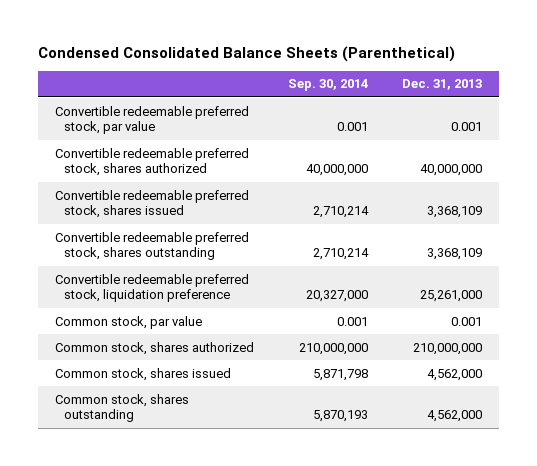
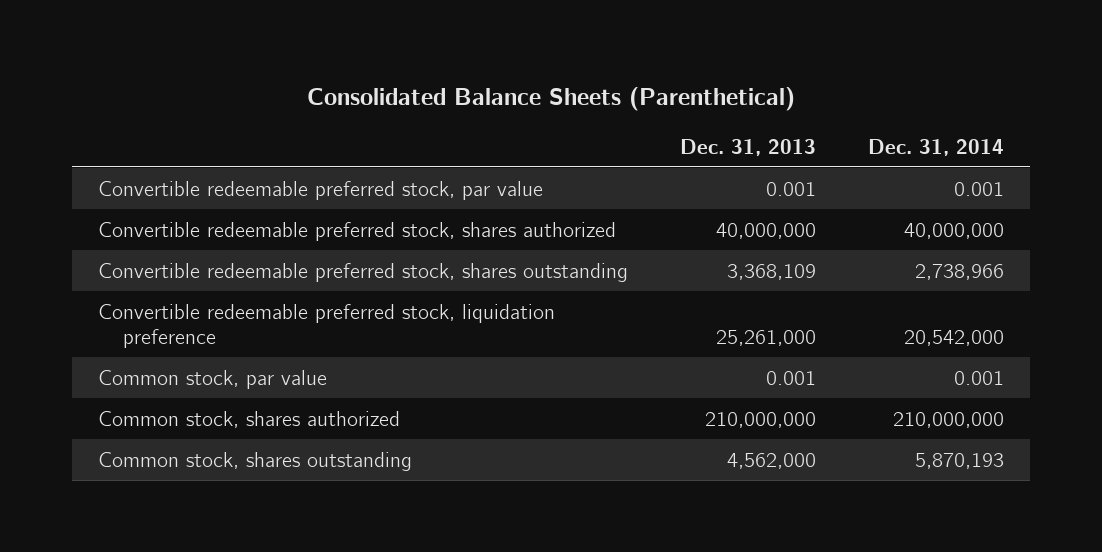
[37,45,455,62] Condensed Consolidated Balance Sheets (Parenthetical) -> [307,86,796,111] Consolidated Balance Sheets (Parenthetical)
[287,79,368,92] Sep. 30, 2014 -> none
none -> [867,138,1004,156] Dec. 31, 2014
[54,189,249,219] Convertible redeemable preferred stock, shares issued -> none
[54,367,231,381] Common stock, shares issued -> none

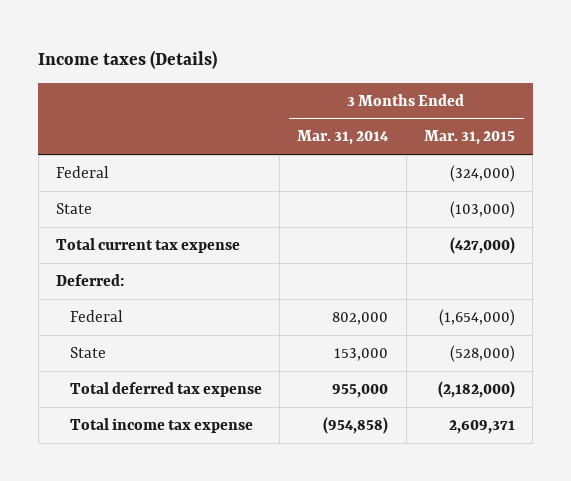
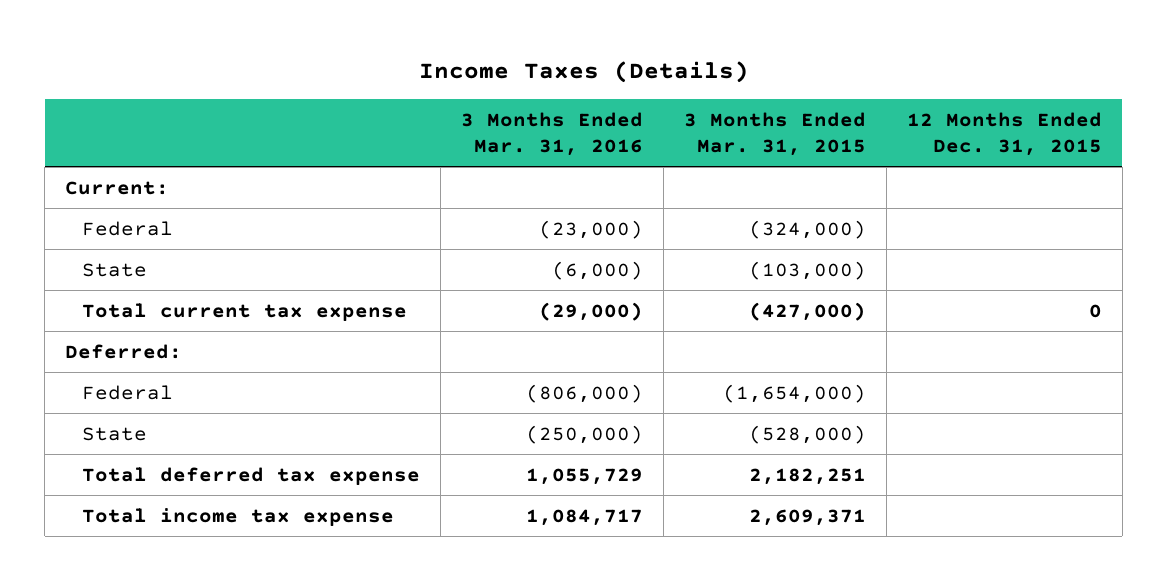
[38,50,218,70] Income taxes (Details) -> [418,60,749,83] Income Taxes (Details)
[297,130,390,146] Mar. 31, 2014 -> none
none -> [461,111,644,157] 3 Months Ended Mar. 31, 2016
none -> [906,111,1102,157] 12 Months Ended Dec. 31, 2015
none -> [65,180,170,195] Current:
[437,380,515,398] (2,182,000) -> [749,467,867,485] 2,182,251

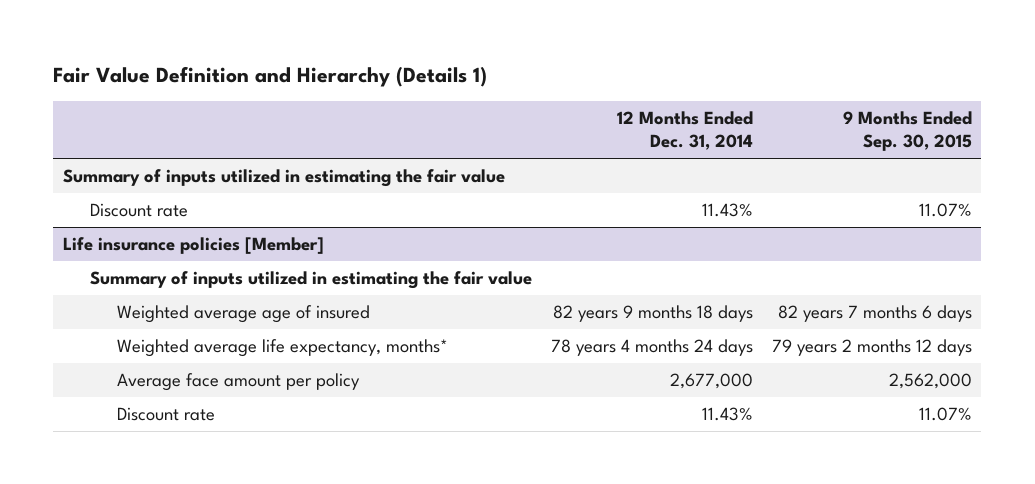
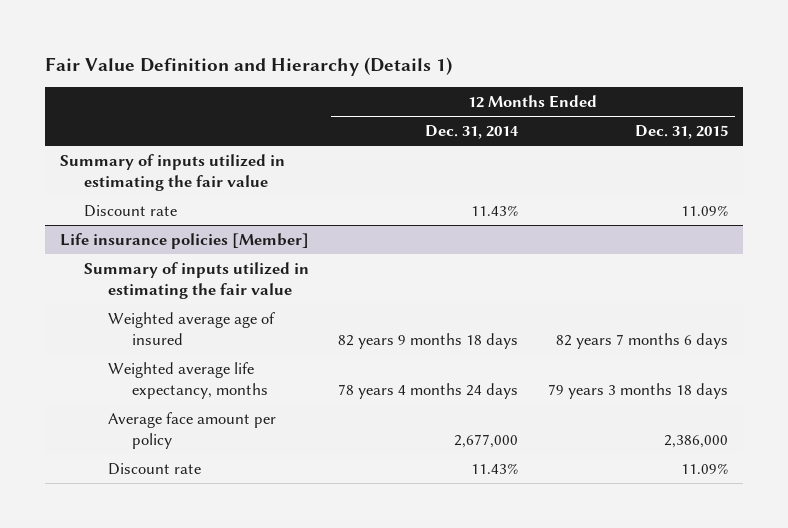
[842,110,972,152] 9 Months Ended Sep. 30, 2015 -> none
none -> [635,125,729,140] Dec. 31, 2015
[116,339,448,358] Weighted average life expectancy, months* -> [107,361,269,400] Weighted average life expectancy, months

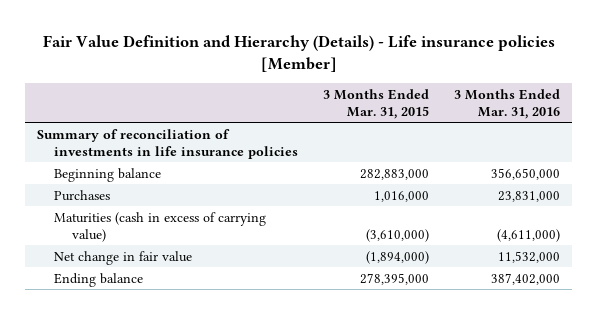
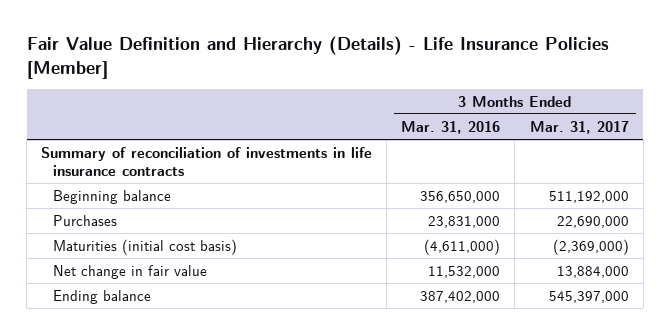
[42,34,555,72] Fair Value Definition and Hierarchy (Details) - Life insurance policies [Member] -> [26,36,609,79] Fair Value Definition and Hierarchy (Details) - Life Insurance Policies [Member]
[323,88,430,119] 3 Months Ended Mar. 31, 2015 -> none
none -> [529,120,629,134] Mar. 31, 2017
[37,128,299,159] Summary of reconciliation of investments in life insurance policies -> [41,146,373,176] Summary of reconciliation of investments in life insurance contracts
[54,211,267,242] Maturities (cash in excess of carrying value) -> [52,238,237,255] Maturities (initial cost basis)

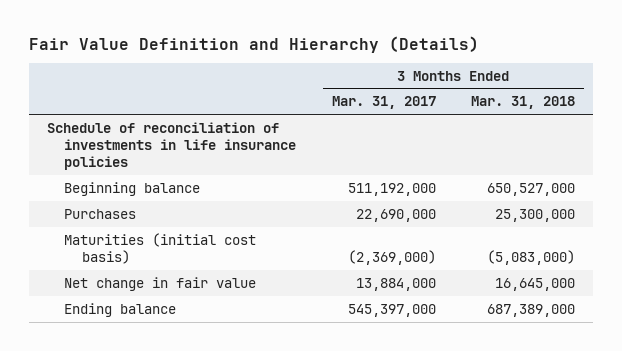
[26,36,609,79] Fair Value Definition and Hierarchy (Details) - Life Insurance Policies [Member] -> [28,35,479,53] Fair Value Definition and Hierarchy (Details)
[401,120,501,134] Mar. 31, 2016 -> none
none -> [471,96,576,110] Mar. 31, 2018
[41,146,373,176] Summary of reconciliation of investments in life insurance contracts -> [46,121,297,171] Schedule of reconciliation of investments in life insurance policies

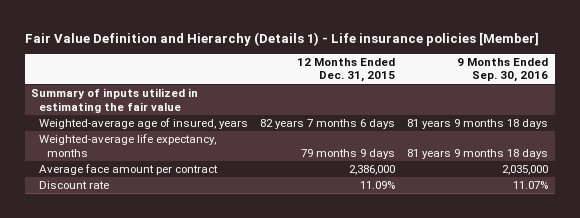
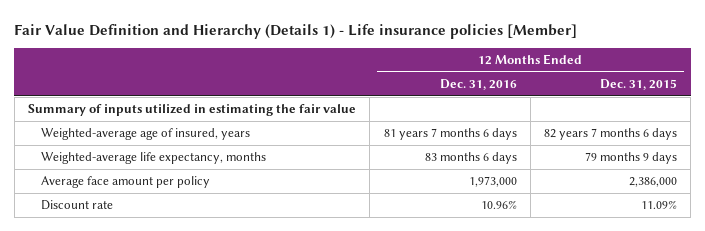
[457,58,549,83] 9 Months Ended Sep. 30, 2016 -> none
none -> [439,78,517,90] Dec. 31, 2016
[39,164,219,176] Average face amount per contract -> [41,176,211,189] Average face amount per policy

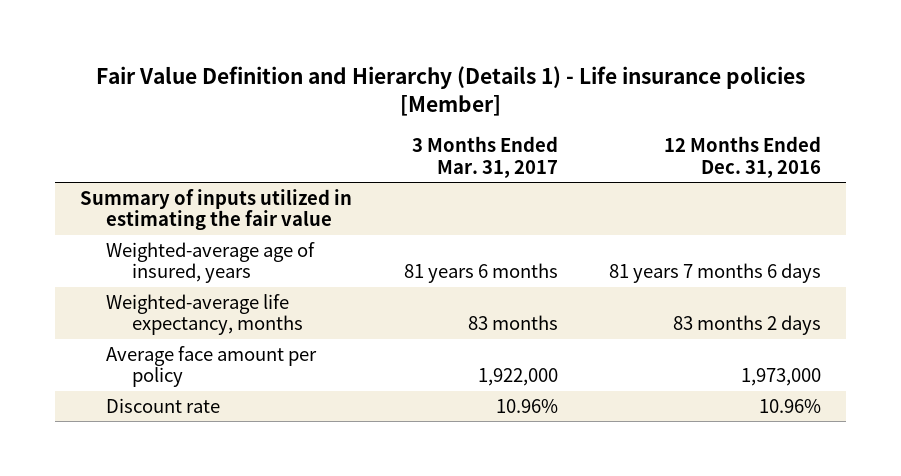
[600,78,678,90] Dec. 31, 2015 -> none
none -> [411,136,558,178] 3 Months Ended Mar. 31, 2017
[424,152,517,165] 83 months 6 days -> [672,315,821,336] 83 months 2 days

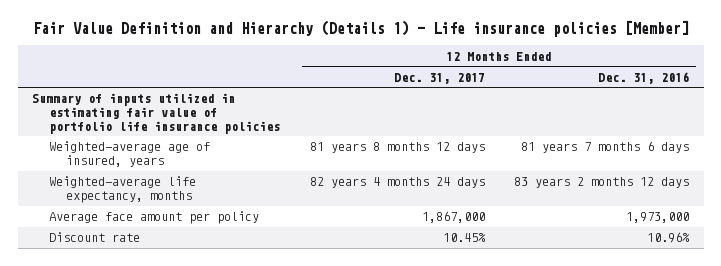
[411,136,558,178] 3 Months Ended Mar. 31, 2017 -> none
none -> [393,72,485,84] Dec. 31, 2017
[80,188,353,231] Summary of inputs utilized in estimating the fair value -> [32,93,281,134] Summary of inputs utilized in estimating fair value of portfolio life insurance policies
[672,315,821,336] 83 months 2 days -> [513,177,689,189] 83 years 2 months 12 days

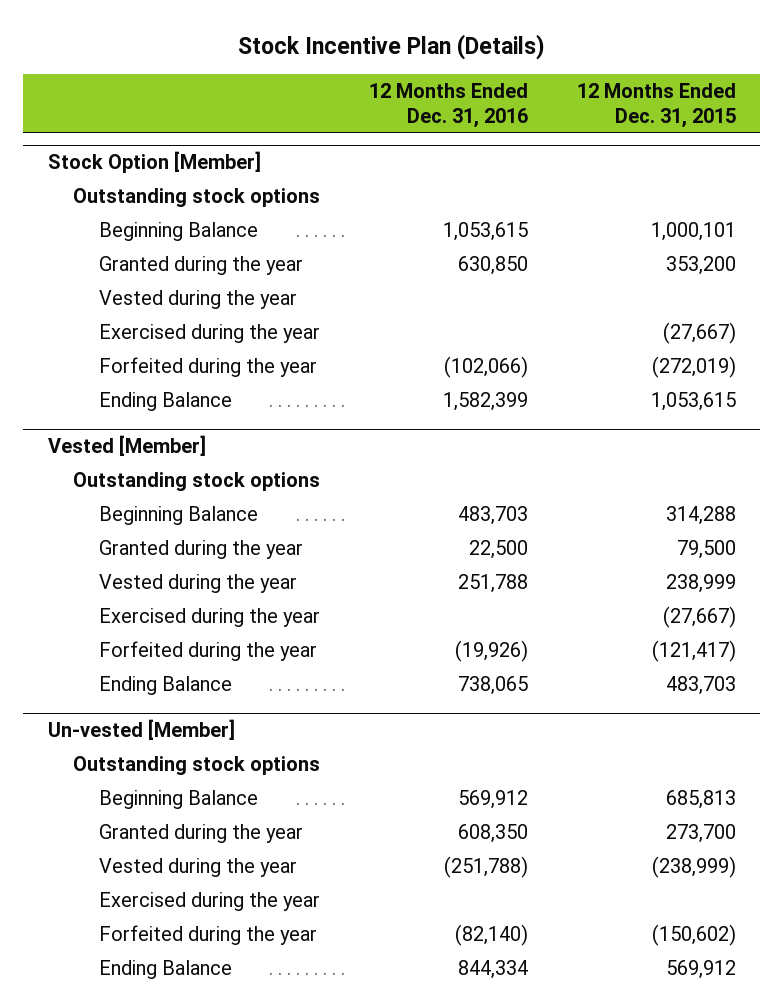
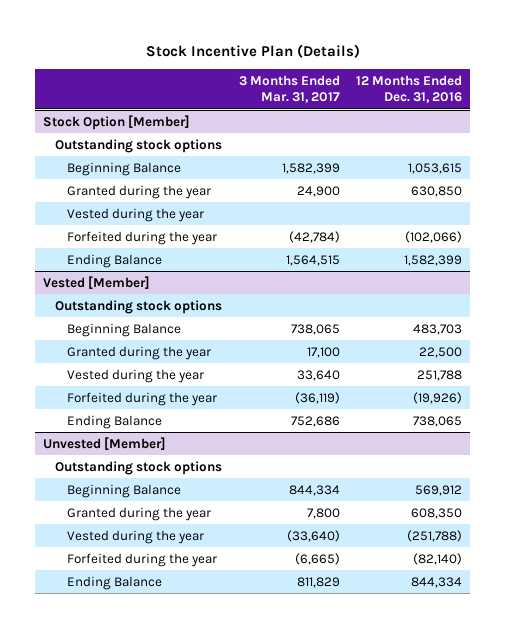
[576,83,736,128] 12 Months Ended Dec. 31, 2015 -> none
none -> [238,74,340,104] 3 Months Ended Mar. 31, 2017
[98,323,320,343] Exercised during the year -> none
[98,607,320,627] Exercised during the year -> none
[47,719,235,741] Un-vested [Member] -> [43,436,167,450] Unvested [Member]
[98,891,320,911] Exercised during the year -> none

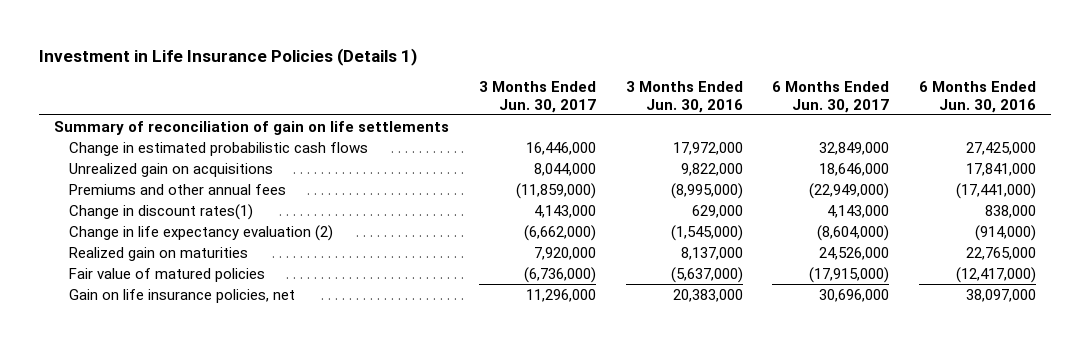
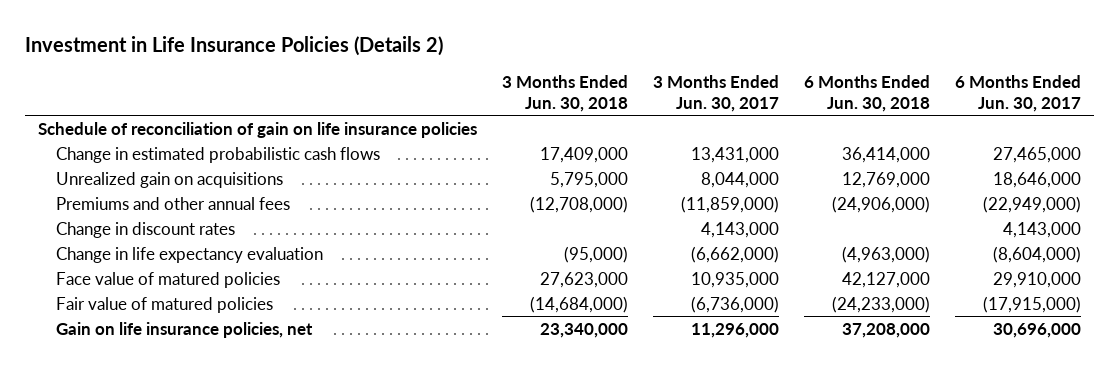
[38,47,417,66] Investment in Life Insurance Policies (Details 1) -> [25,35,444,56] Investment in Life Insurance Policies (Details 2)
[625,81,743,113] 3 Months Ended Jun. 30, 2016 -> none
[919,81,1037,113] 6 Months Ended Jun. 30, 2016 -> none
none -> [501,74,628,112] 3 Months Ended Jun. 30, 2018
none -> [804,74,931,112] 6 Months Ended Jun. 30, 2018
[53,120,449,135] Summary of reconciliation of gain on life settlements -> [37,121,477,138] Schedule of reconciliation of gain on life insurance policies
[525,141,596,155] 16,446,000 -> [691,146,780,163] 13,431,000
[819,141,890,155] 32,849,000 -> [993,146,1082,163] 27,465,000
[69,246,249,261] Realized gain on maturities -> none
[69,203,254,220] Change in discount rates(1) -> [55,221,235,238] Change in discount rates
[69,224,334,241] Change in life expectancy evaluation (2) -> [55,246,323,263] Change in life expectancy evaluation
none -> [55,271,280,288] Face value of matured policies

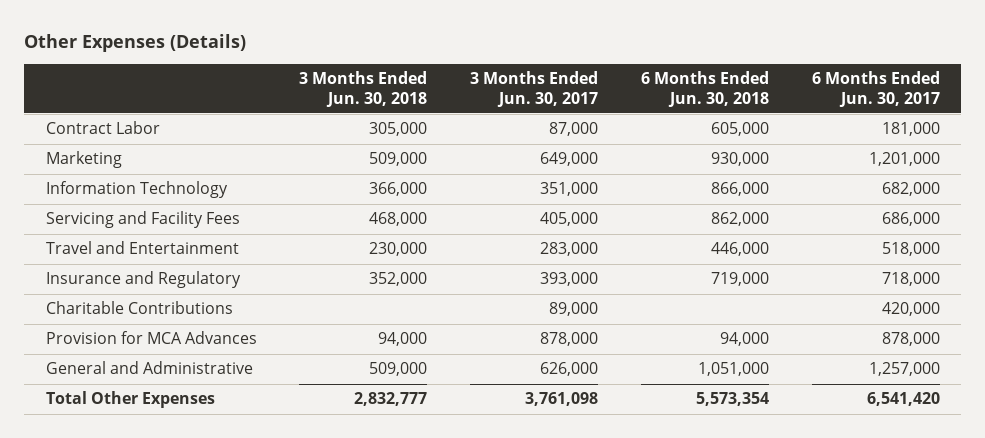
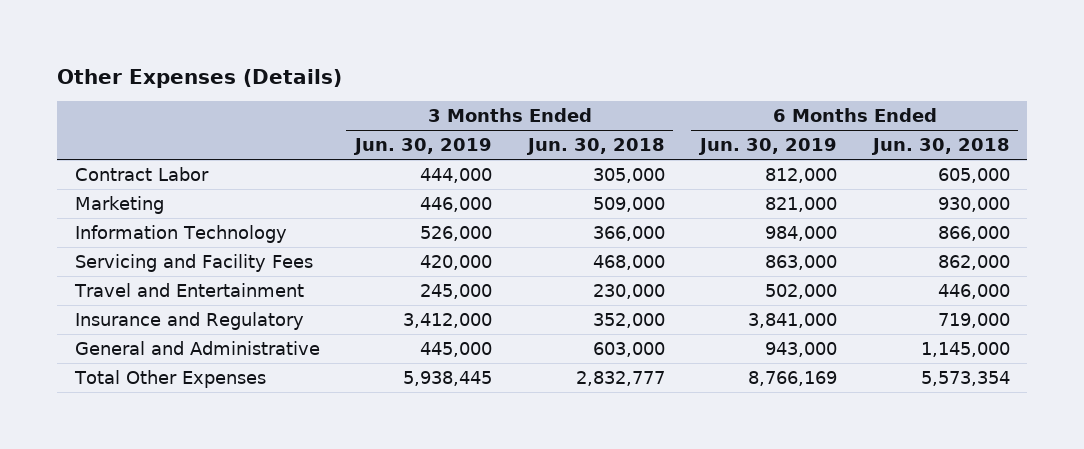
[470,71,599,107] 3 Months Ended Jun. 30, 2017 -> none
[811,71,940,107] 6 Months Ended Jun. 30, 2017 -> none
none -> [353,138,493,156] Jun. 30, 2019
none -> [698,138,838,156] Jun. 30, 2019
[45,301,233,315] Charitable Contributions -> none
[45,331,257,345] Provision for MCA Advances -> none
[369,362,428,377] 509,000 -> [592,341,665,357] 603,000
[698,362,770,377] 1,051,000 -> [920,341,1010,357] 1,145,000

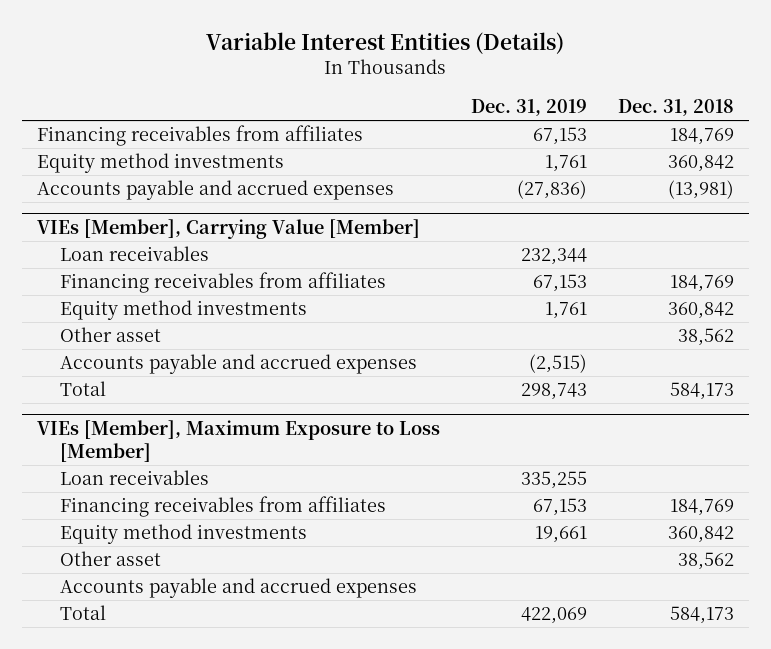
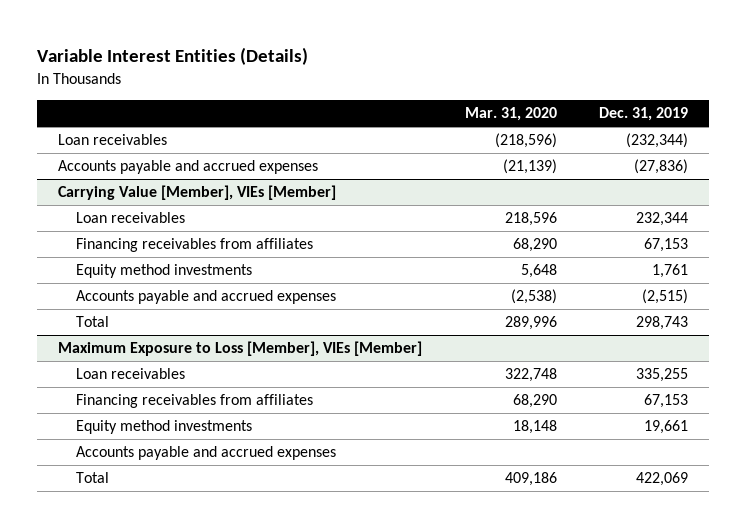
[617,98,734,116] Dec. 31, 2018 -> none
none -> [464,107,557,122] Mar. 31, 2020
[37,125,364,147] Financing receivables from affiliates -> none
[37,153,285,174] Equity method investments -> none
none -> [58,134,168,146] Loan receivables
[37,218,421,239] VIEs [Member], Carrying Value [Member] -> [58,185,337,201] Carrying Value [Member], VIEs [Member]
[60,327,162,343] Other asset -> none
[37,419,441,462] VIEs [Member], Maximum Exposure to Loss [Member] -> [58,341,423,357] Maximum Exposure to Loss [Member], VIEs [Member]
[60,551,162,567] Other asset -> none

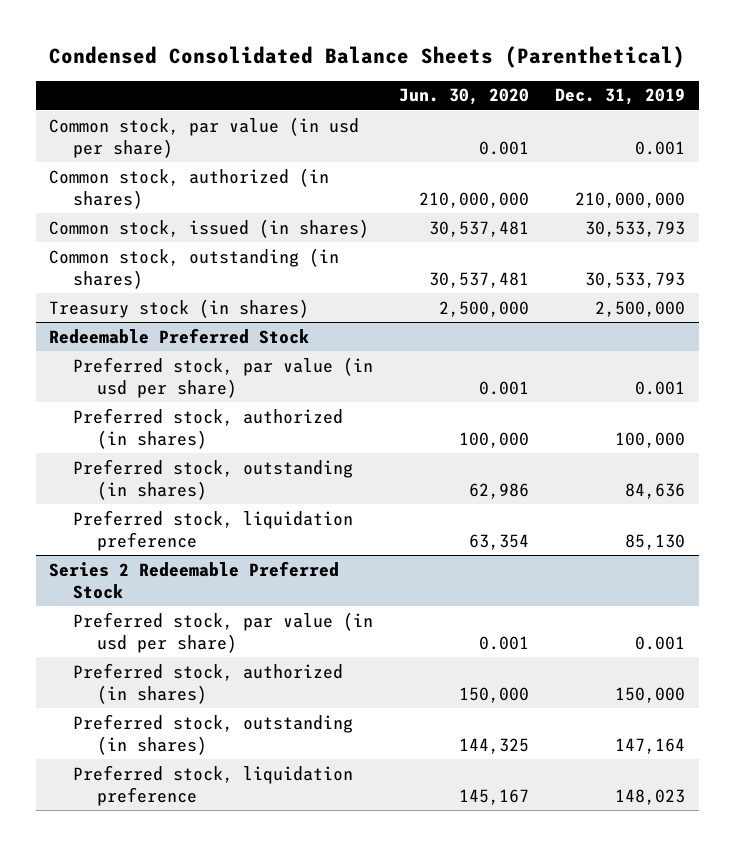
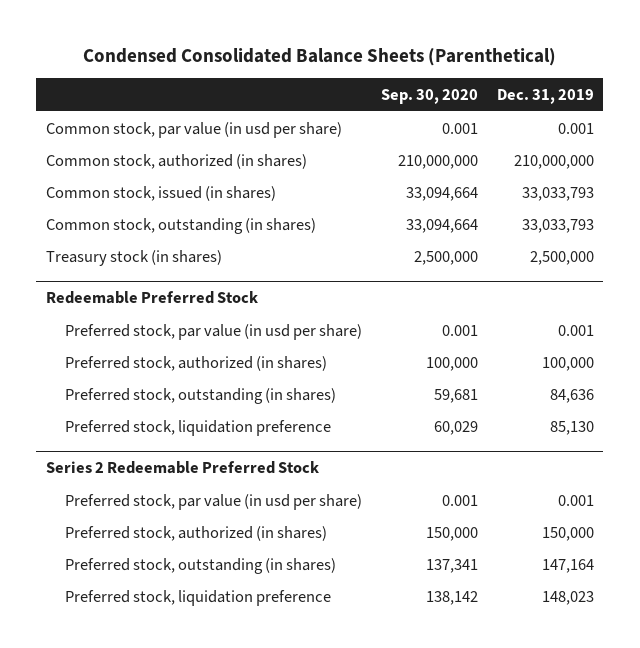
[399,88,530,106] Jun. 30, 2020 -> none
none -> [381,88,479,104] Sep. 30, 2020
[585,220,686,237] 30,533,793 -> [521,186,594,201] 33,033,793
[585,271,686,288] 30,533,793 -> [521,218,594,233] 33,033,793

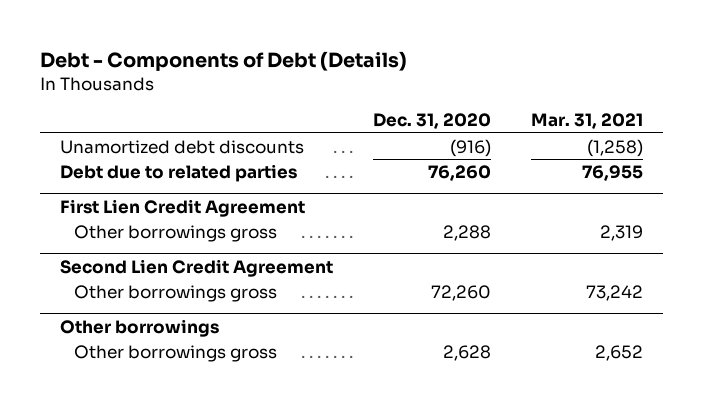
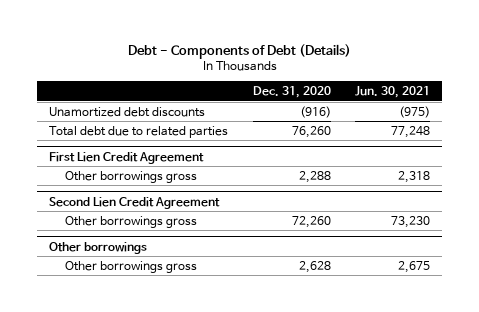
[530,113,643,130] Mar. 31, 2021 -> none
none -> [355,86,431,99] Jun. 30, 2021
[60,163,298,182] Debt due to related parties -> [49,125,229,138] Total debt due to related parties

